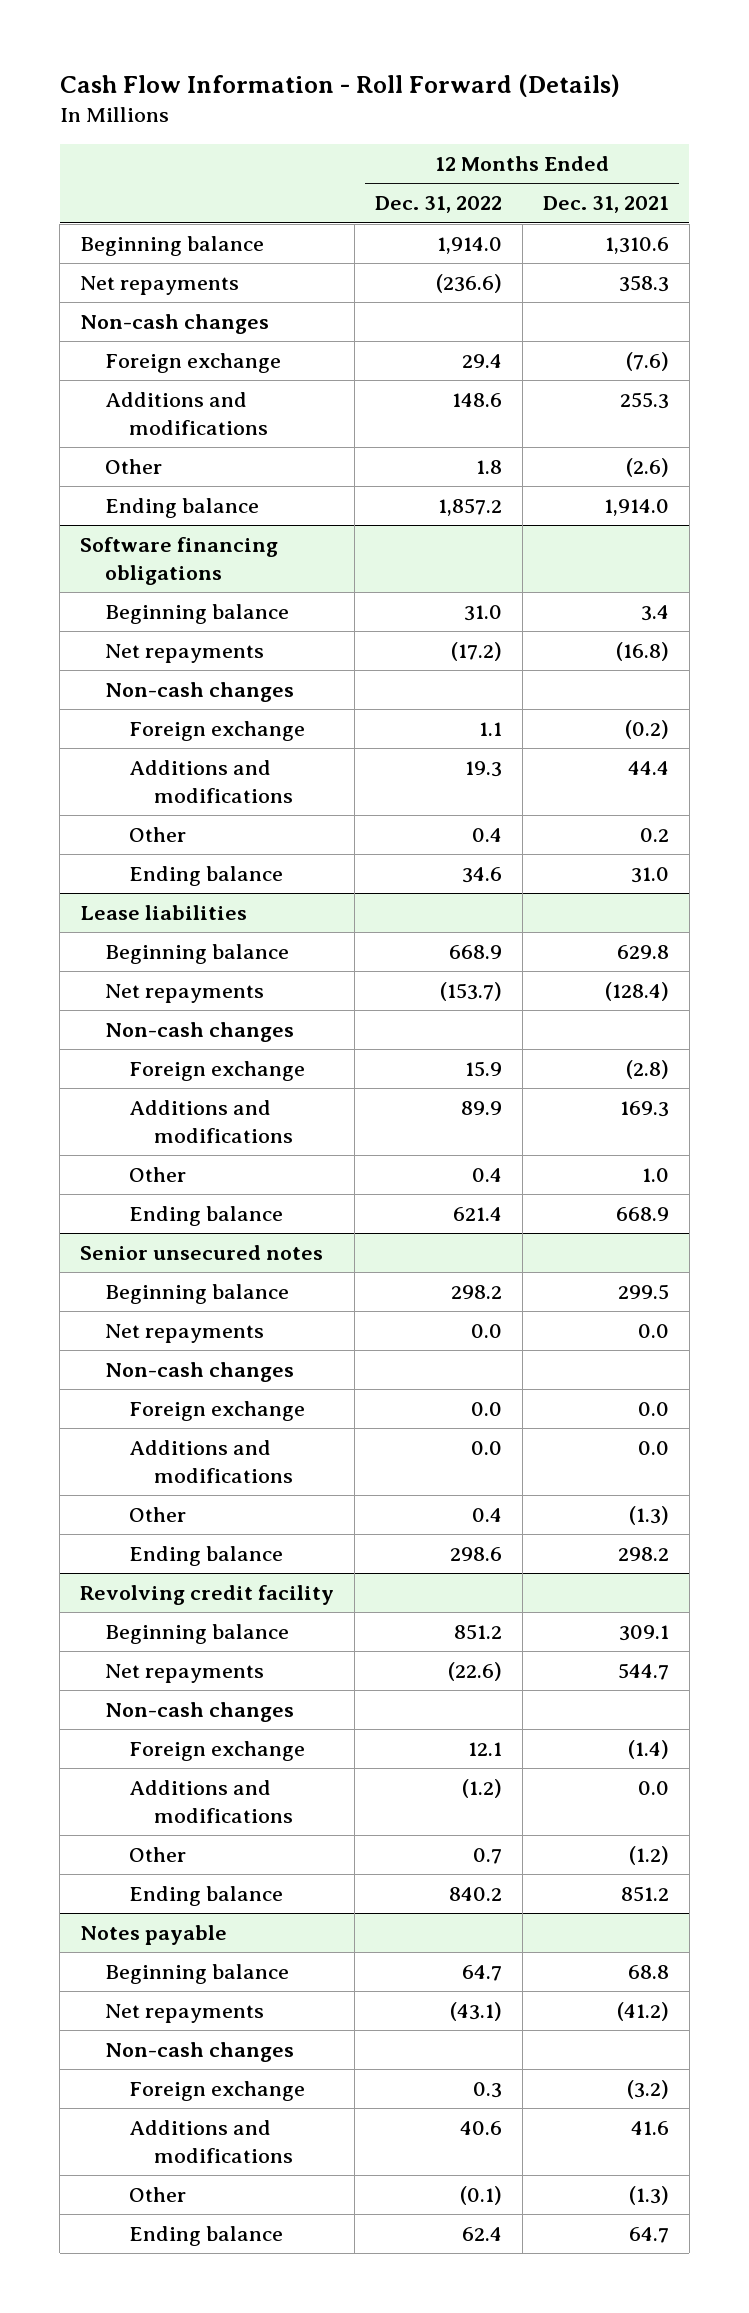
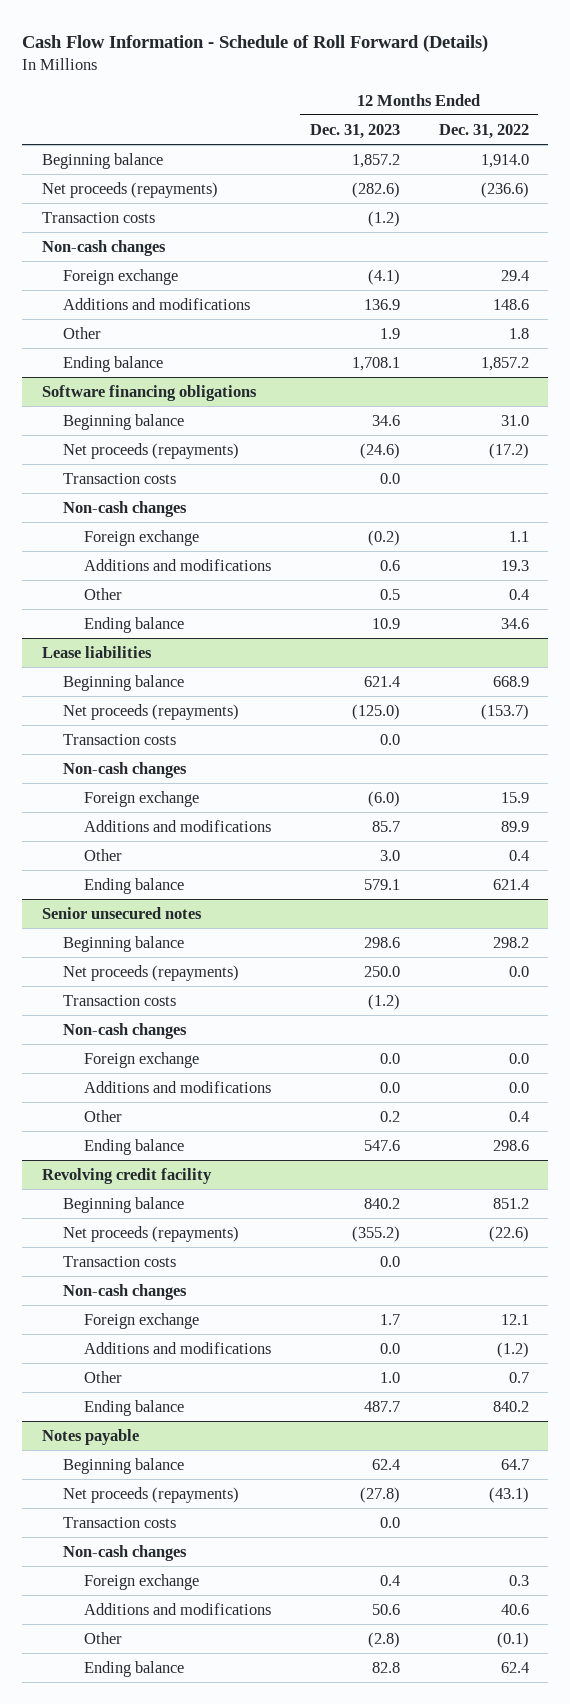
[59,74,620,98] Cash Flow Information - Roll Forward (Details) -> [22,34,489,52] Cash Flow Information - Schedule of Roll Forward (Details)
[542,196,669,214] Dec. 31, 2021 -> none
none -> [309,123,400,139] Dec. 31, 2023
[79,276,239,296] Net repayments -> [41,181,218,198] Net proceeds (repayments)
none -> [41,211,155,223] Transaction costs
[104,644,264,664] Net repayments -> [62,442,239,459] Net proceeds (repayments)
none -> [62,472,176,484] Transaction costs
[104,984,264,1004] Net repayments -> [62,703,239,720] Net proceeds (repayments)
none -> [62,733,176,745] Transaction costs
[104,1324,264,1344] Net repayments -> [62,964,239,981] Net proceeds (repayments)
none -> [62,994,176,1006] Transaction costs
[104,1664,264,1684] Net repayments -> [62,1225,239,1242] Net proceeds (repayments)
none -> [62,1255,176,1267] Transaction costs
[104,2004,264,2024] Net repayments -> [62,1486,239,1503] Net proceeds (repayments)
none -> [62,1516,176,1528] Transaction costs

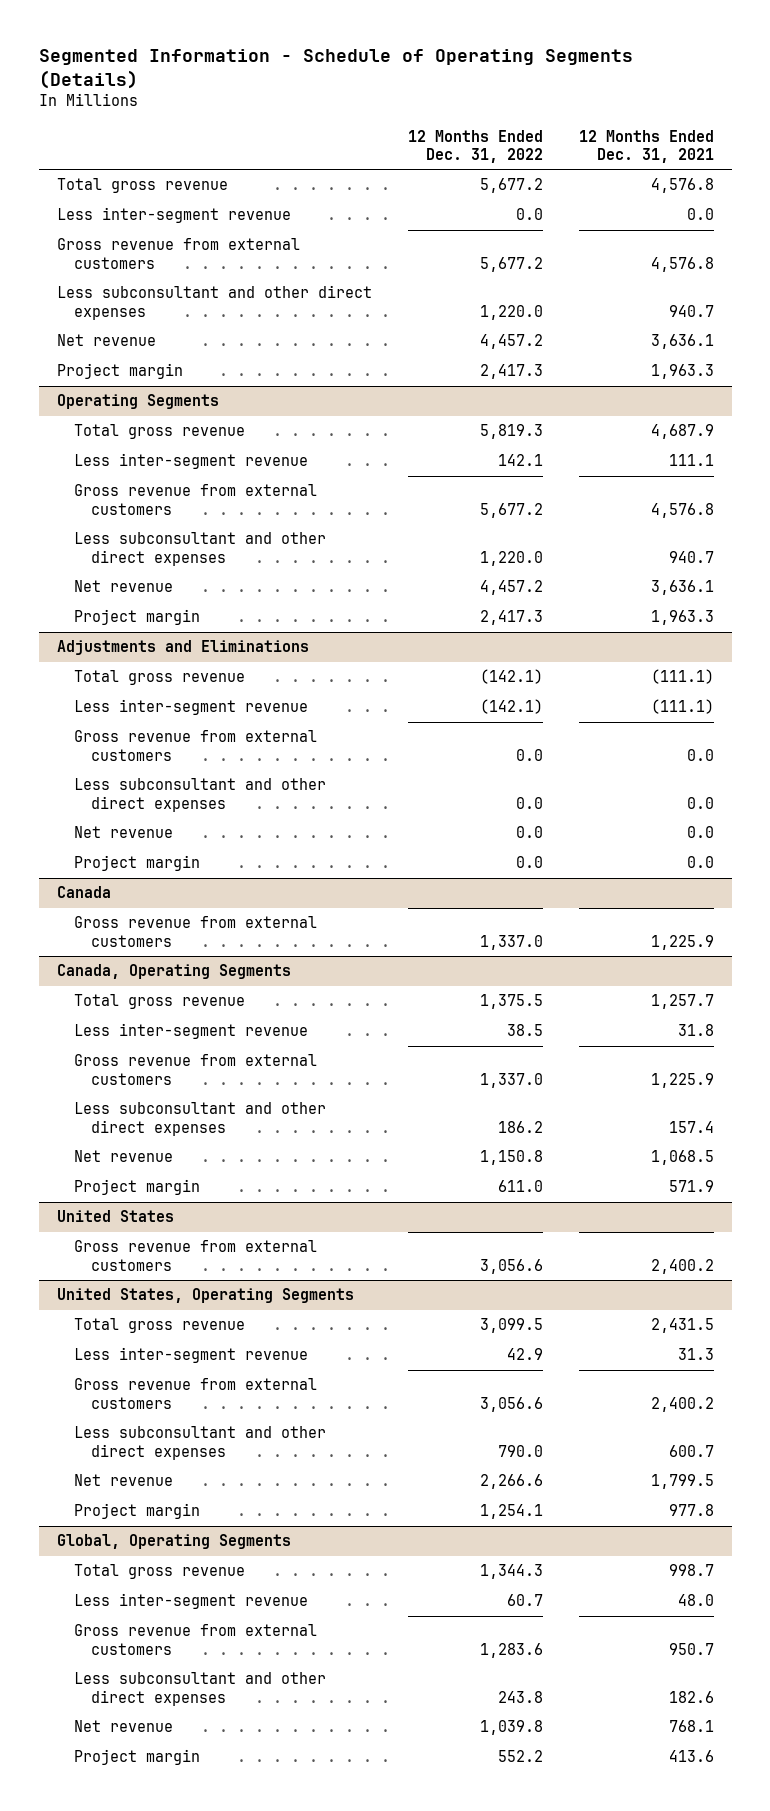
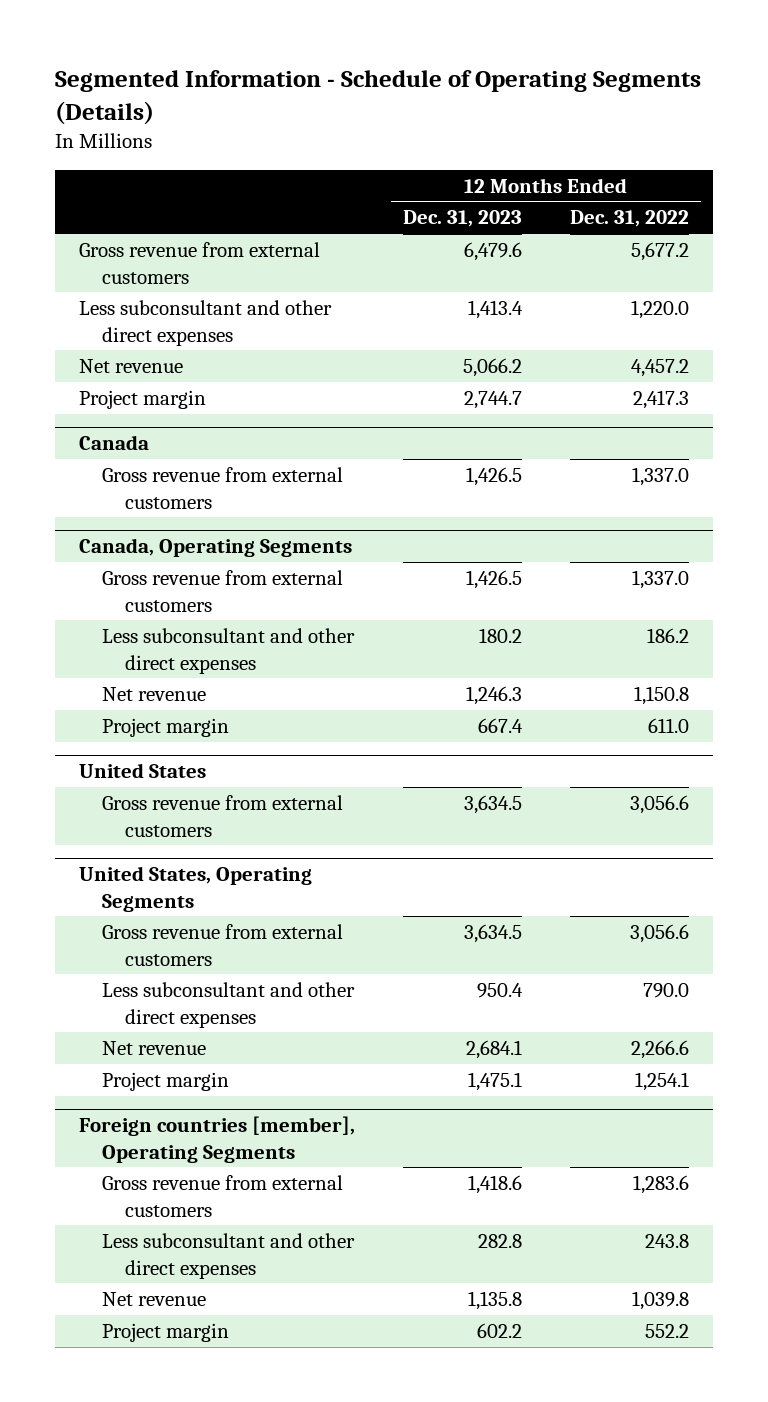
[578,129,714,163] 12 Months Ended Dec. 31, 2021 -> none
none -> [402,210,522,228] Dec. 31, 2023
[56,178,228,194] Total gross revenue -> none
[56,207,291,224] Less inter-segment revenue -> none
[56,394,219,410] Operating Segments -> none
[73,424,245,440] Total gross revenue -> none
[73,453,308,470] Less inter-segment revenue -> none
[73,484,317,515] Gross revenue from external customers -> none
[73,532,326,566] Less subconsultant and other direct expenses -> none
[73,580,173,593] Net revenue -> none
[73,609,200,626] Project margin -> none
[56,640,309,656] Adjustments and Eliminations -> none
[73,670,245,686] Total gross revenue -> none
[73,699,308,716] Less inter-segment revenue -> none
[73,730,317,761] Gross revenue from external customers -> none
[73,778,326,812] Less subconsultant and other direct expenses -> none
[73,826,173,839] Net revenue -> none
[73,855,200,872] Project margin -> none
[73,994,245,1010] Total gross revenue -> none
[73,1023,308,1040] Less inter-segment revenue -> none
[73,1318,245,1334] Total gross revenue -> none
[73,1347,308,1364] Less inter-segment revenue -> none
[56,1534,291,1550] Global, Operating Segments -> none
[73,1564,245,1580] Total gross revenue -> none
[73,1593,308,1610] Less inter-segment revenue -> none
none -> [78,1116,355,1163] Foreign countries [member], Operating Segments

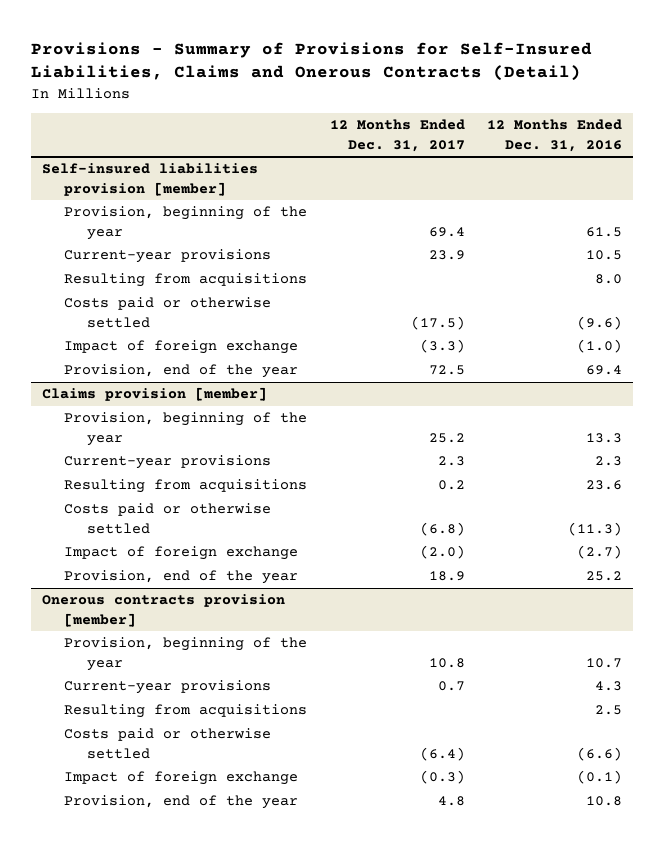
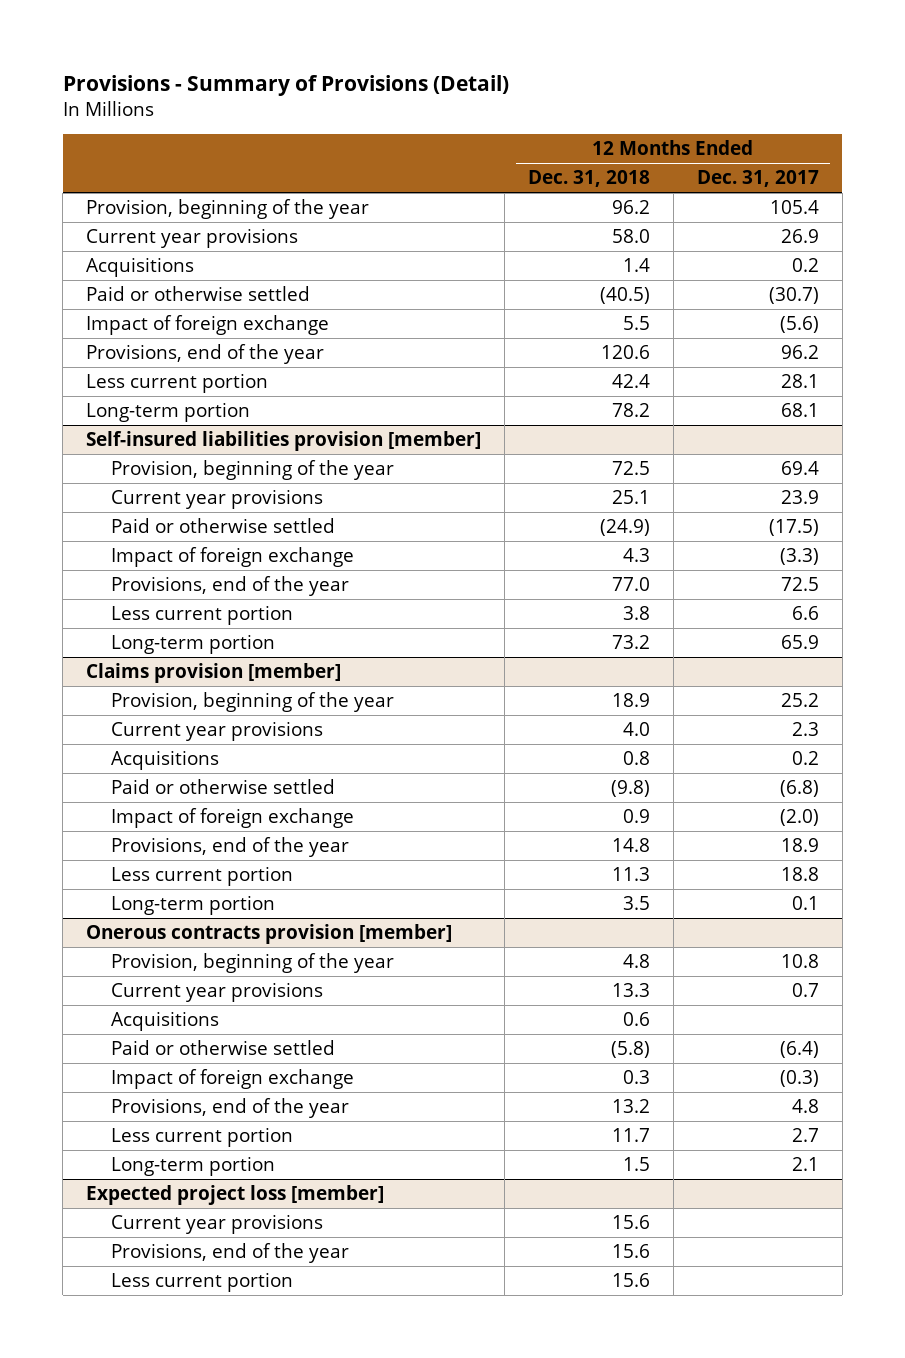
[30,42,592,82] Provisions - Summary of Provisions for Self-Insured Liabilities, Claims and Onerous Contracts (Detail) -> [62,75,509,97] Provisions - Summary of Provisions (Detail)
[486,119,622,152] 12 Months Ended Dec. 31, 2016 -> none
none -> [527,170,650,188] Dec. 31, 2018
none -> [85,199,369,220] Provision, beginning of the year
none -> [85,228,298,249] Current year provisions
none -> [85,257,194,278] Acquisitions
none -> [85,286,310,302] Paid or otherwise settled
none -> [85,315,329,336] Impact of foreign exchange
none -> [85,344,324,365] Provisions, end of the year
none -> [85,373,268,394] Less current portion
none -> [85,402,250,423] Long-term portion
[64,273,308,288] Resulting from acquisitions -> none
[64,249,272,264] Current-year provisions -> [111,489,324,510] Current year provisions
[64,297,272,328] Costs paid or otherwise settled -> [111,518,336,534] Paid or otherwise settled
[64,364,299,379] Provision, end of the year -> [111,576,350,597] Provisions, end of the year
none -> [111,605,294,626] Less current portion
none -> [111,634,276,655] Long-term portion
[64,455,272,470] Current-year provisions -> [111,721,324,742] Current year provisions
[64,479,308,494] Resulting from acquisitions -> [111,750,220,771] Acquisitions
[64,503,272,534] Costs paid or otherwise settled -> [111,779,336,795] Paid or otherwise settled
[64,570,299,585] Provision, end of the year -> [111,837,350,858] Provisions, end of the year
none -> [111,866,294,887] Less current portion
none -> [111,895,276,916] Long-term portion
[64,680,272,695] Current-year provisions -> [111,982,324,1003] Current year provisions
[64,704,308,719] Resulting from acquisitions -> [111,1011,220,1032] Acquisitions
[64,728,272,759] Costs paid or otherwise settled -> [111,1040,336,1056] Paid or otherwise settled
[64,795,299,810] Provision, end of the year -> [111,1098,350,1119] Provisions, end of the year
none -> [111,1127,294,1148] Less current portion
none -> [111,1156,276,1177] Long-term portion
none -> [85,1185,384,1206] Expected project loss [member]
none -> [111,1214,324,1235] Current year provisions
none -> [111,1243,350,1264] Provisions, end of the year
none -> [111,1272,294,1293] Less current portion

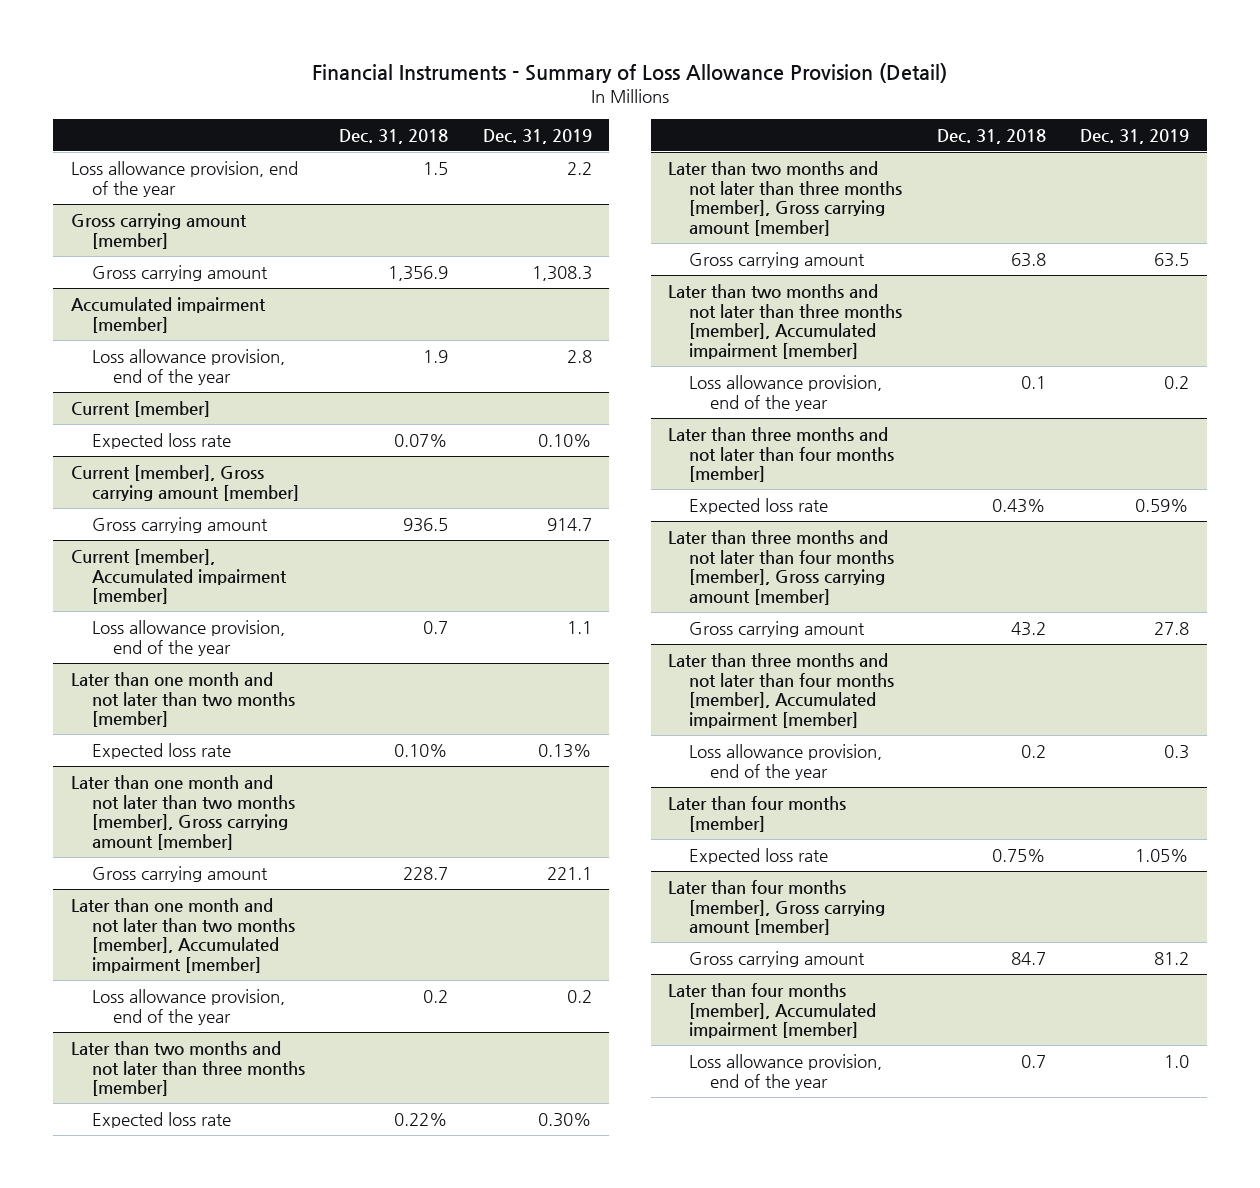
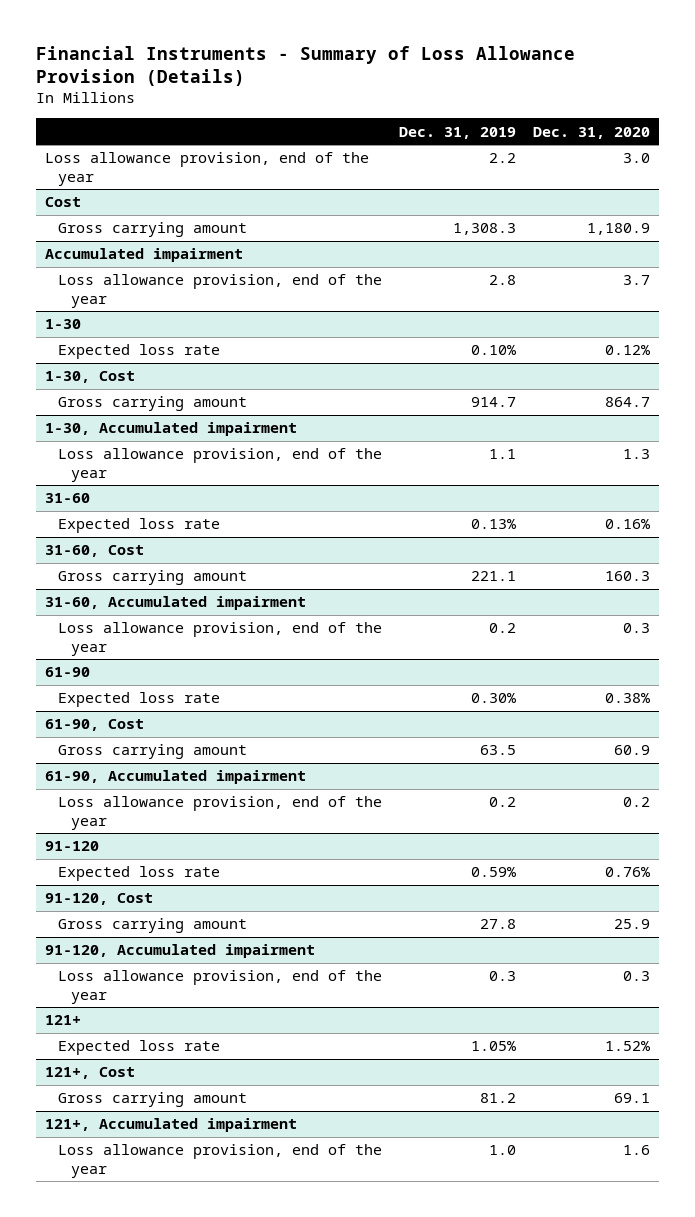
[311,63,947,84] Financial Instruments - Summary of Loss Allowance Provision (Detail) -> [36,45,576,87] Financial Instruments - Summary of Loss Allowance Provision (Details)
[339,128,449,144] Dec. 31, 2018 -> none
none -> [533,126,651,139] Dec. 31, 2020
[70,212,247,249] Gross carrying amount [member] -> [45,197,82,208] Cost
[70,296,266,333] Accumulated impairment [member] -> [45,248,244,263] Accumulated impairment
[70,400,210,417] Current [member] -> [45,319,82,330] 1-30
[70,464,299,501] Current [member], Gross carrying amount [member] -> none
none -> [45,371,136,384] 1-30, Cost
[70,548,287,605] Current [member], Accumulated impairment [member] -> none
none -> [45,422,298,437] 1-30, Accumulated impairment
[70,671,295,728] Later than one month and not later than two months [member] -> [45,493,91,504] 31-60
[70,774,295,850] Later than one month and not later than two months [member], Gross carrying amount [member] -> none
none -> [45,545,145,558] 31-60, Cost
[70,897,295,973] Later than one month and not later than two months [member], Accumulated impairment [member] -> none
none -> [45,596,307,611] 31-60, Accumulated impairment
[70,1040,305,1097] Later than two months and not later than three months [member] -> [45,667,91,678] 61-90
[668,160,903,236] Later than two months and not later than three months [member], Gross carrying amount [member] -> none
none -> [45,719,145,732] 61-90, Cost
[668,283,903,359] Later than two months and not later than three months [member], Accumulated impairment [member] -> none
none -> [45,770,307,785] 61-90, Accumulated impairment
[668,426,895,483] Later than three months and not later than four months [member] -> [45,841,100,852] 91-120
[668,529,895,605] Later than three months and not later than four months [member], Gross carrying amount [member] -> none
none -> [45,893,154,906] 91-120, Cost
[668,652,895,728] Later than three months and not later than four months [member], Accumulated impairment [member] -> none
none -> [45,944,316,959] 91-120, Accumulated impairment
[668,795,847,832] Later than four months [member] -> [45,1015,82,1026] 121+
[668,879,886,936] Later than four months [member], Gross carrying amount [member] -> none
none -> [45,1067,136,1080] 121+, Cost
[668,982,877,1039] Later than four months [member], Accumulated impairment [member] -> none
none -> [45,1118,298,1133] 121+, Accumulated impairment

